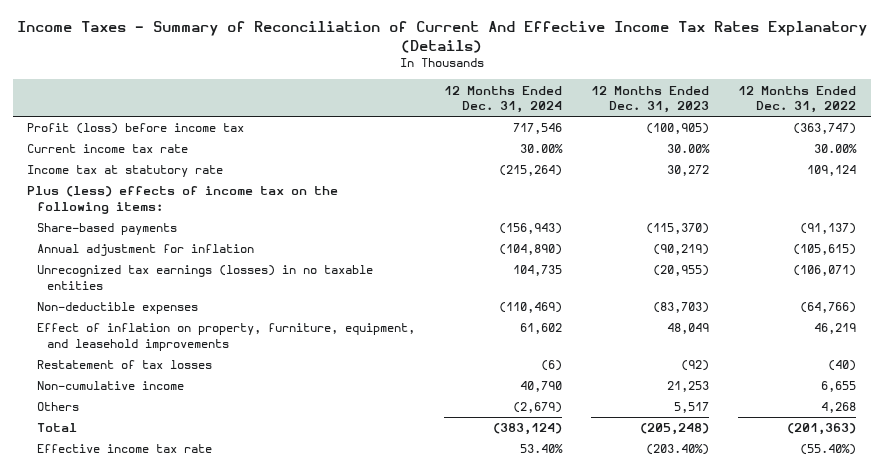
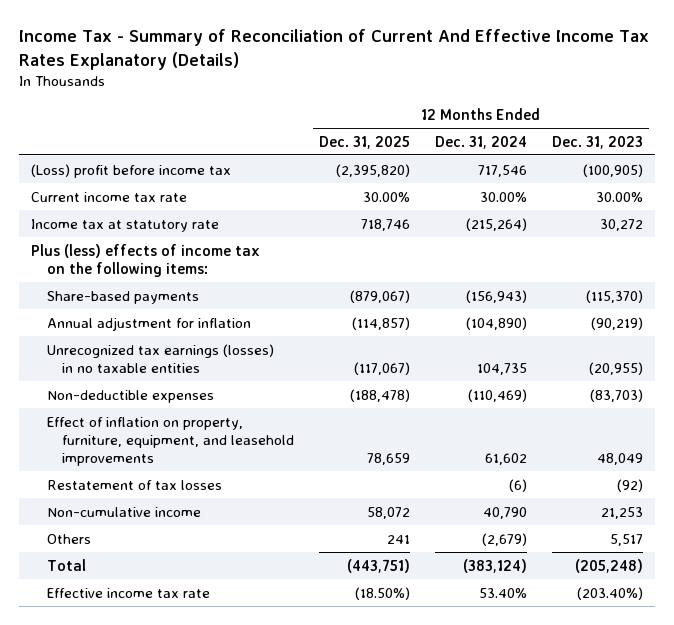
[16,20,867,53] Income Taxes - Summary of Reconciliation of Current And Effective Income Tax Rates Explanatory (Details) -> [18,29,649,70] Income Tax - Summary of Reconciliation of Current And Effective Income Tax Rates Explanatory (Details)
[738,85,857,114] 12 Months Ended Dec. 31, 2022 -> none
none -> [319,135,411,149] Dec. 31, 2025
[27,123,245,135] Profit (loss) before income tax -> [31,163,232,178] (Loss) profit before income tax

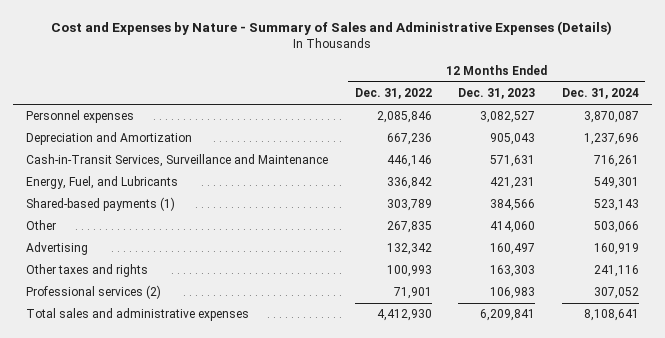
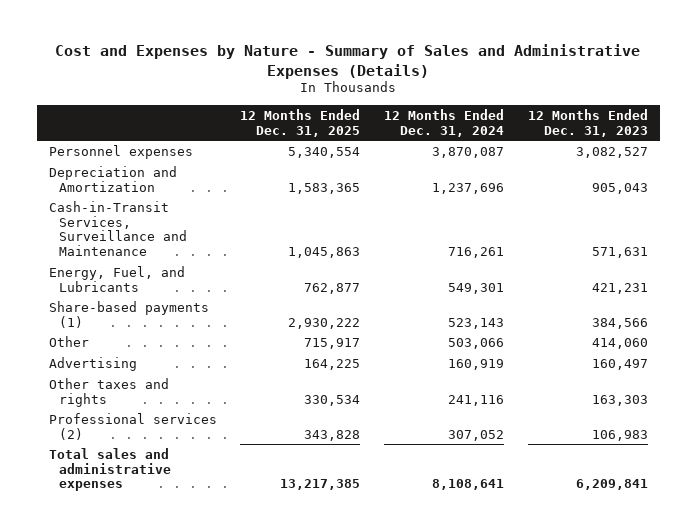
[354,88,432,100] Dec. 31, 2022 -> none
none -> [240,108,361,137] 12 Months Ended Dec. 31, 2025
[26,197,176,212] Shared-based payments (1) -> [48,300,209,328] Share-based payments (1)

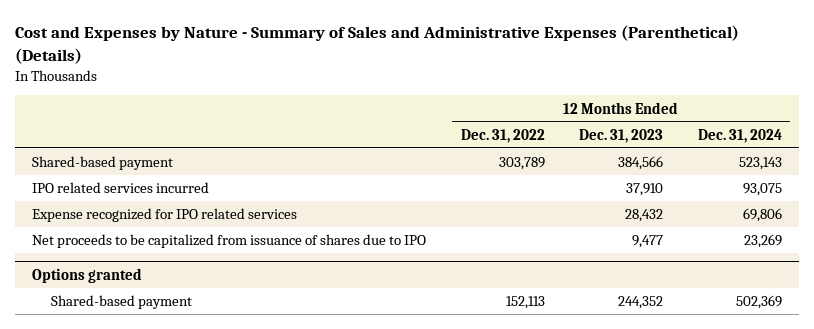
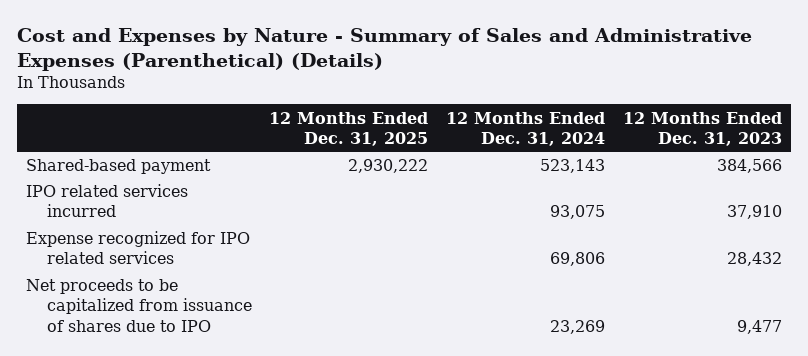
[460,128,545,143] Dec. 31, 2022 -> none
none -> [269,111,429,146] 12 Months Ended Dec. 31, 2025
[32,267,143,283] Options granted -> none
[51,295,193,310] Shared-based payment -> none

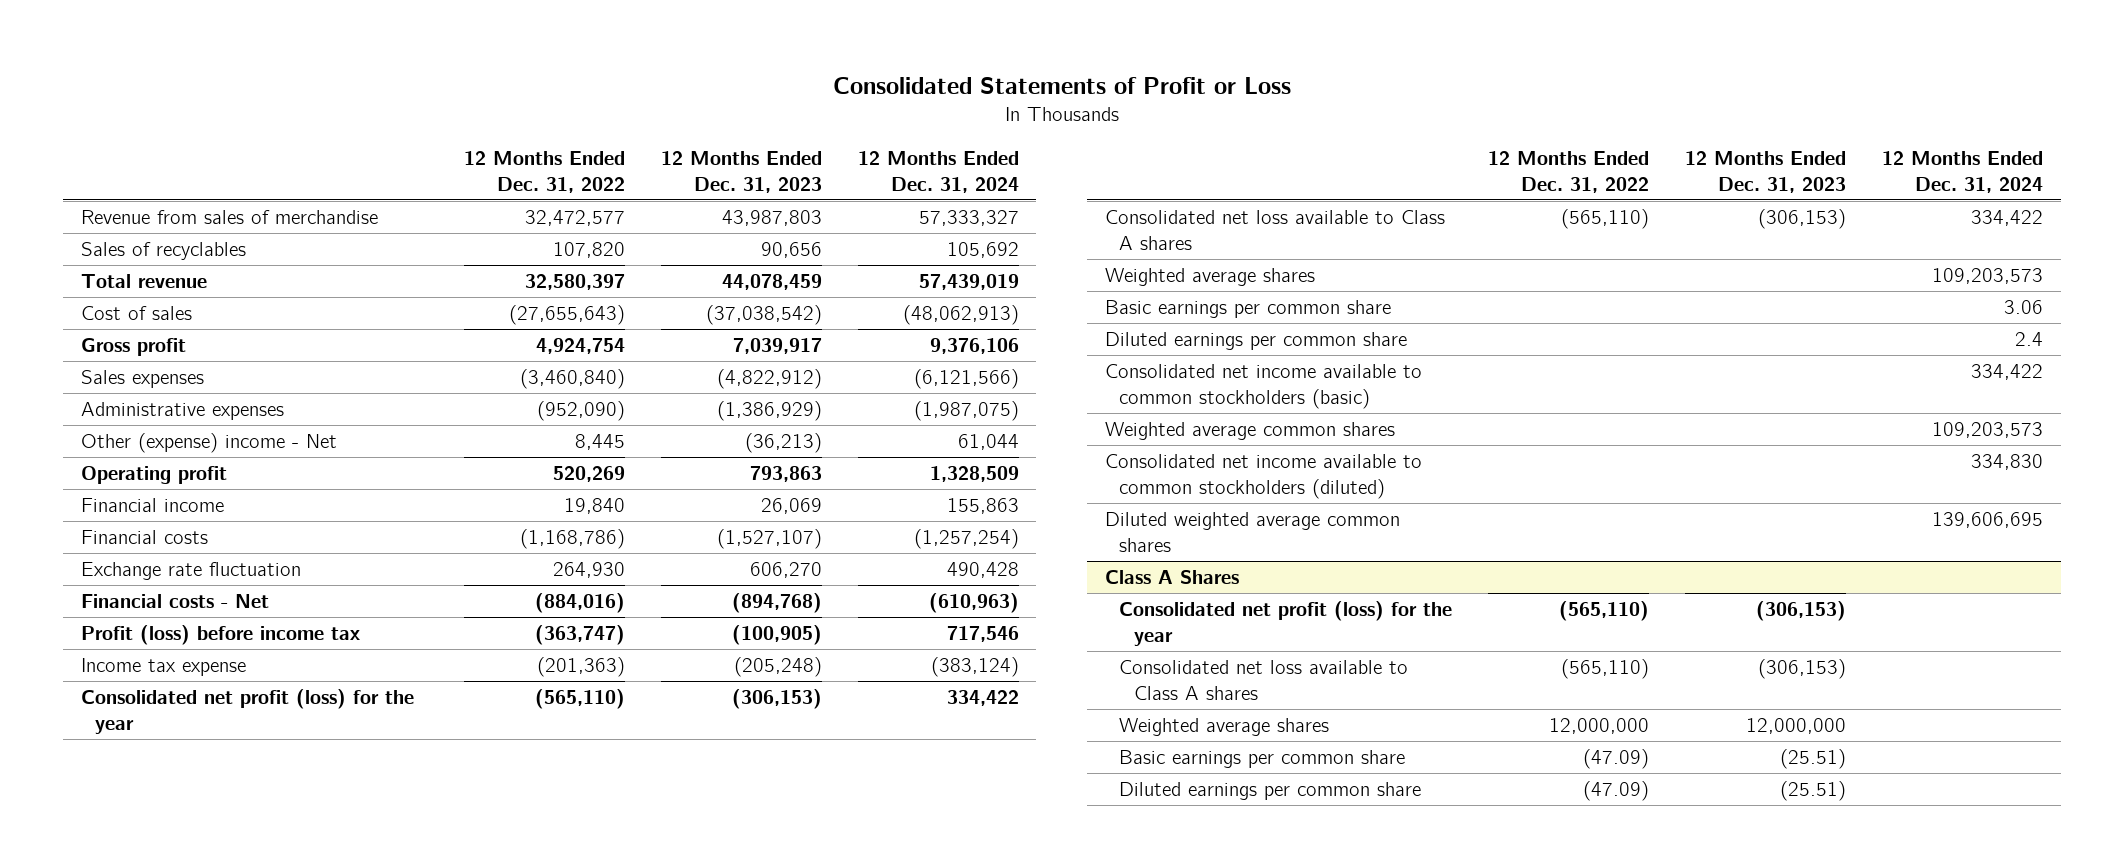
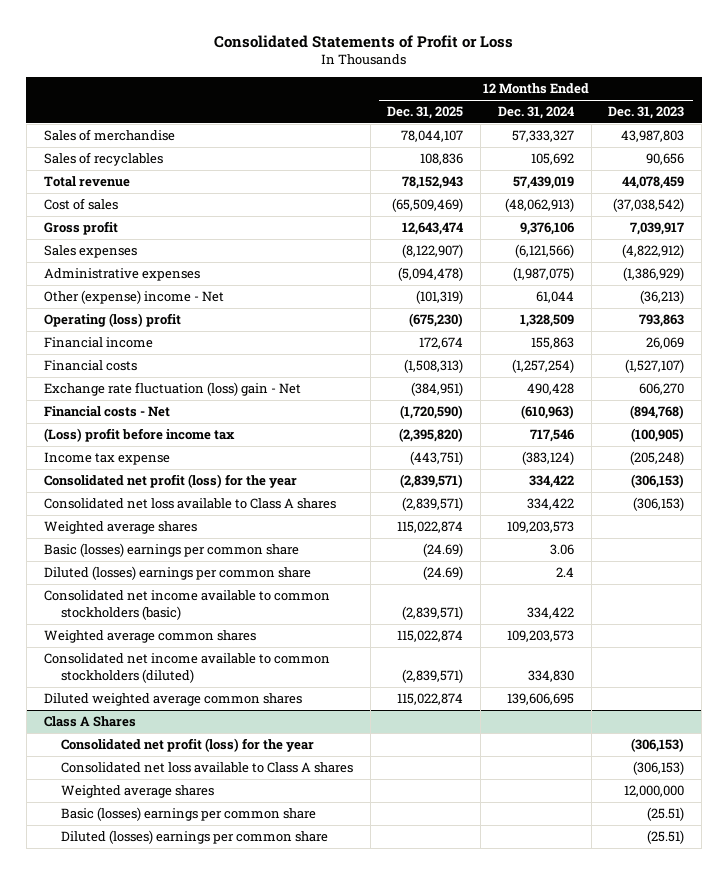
[463,150,625,193] 12 Months Ended Dec. 31, 2022 -> none
none -> [387,106,464,120] Dec. 31, 2025
[80,209,378,224] Revenue from sales of merchandise -> [43,129,175,142] Sales of merchandise
[80,465,227,484] Operating profit -> [43,313,181,328] Operating (loss) profit
[80,561,301,580] Exchange rate fluctuation -> [43,382,301,397] Exchange rate fluctuation (loss) gain - Net
[80,624,360,645] Profit (loss) before income tax -> [43,428,235,443] (Loss) profit before income tax
[1104,299,1391,318] Basic earnings per common share -> [43,543,299,558] Basic (losses) earnings per common share
[1104,331,1407,350] Diluted earnings per common share -> [43,566,311,581] Diluted (losses) earnings per common share
[1119,749,1406,768] Basic earnings per common share -> [60,807,316,822] Basic (losses) earnings per common share
[1119,781,1422,800] Diluted earnings per common share -> [60,830,328,845] Diluted (losses) earnings per common share

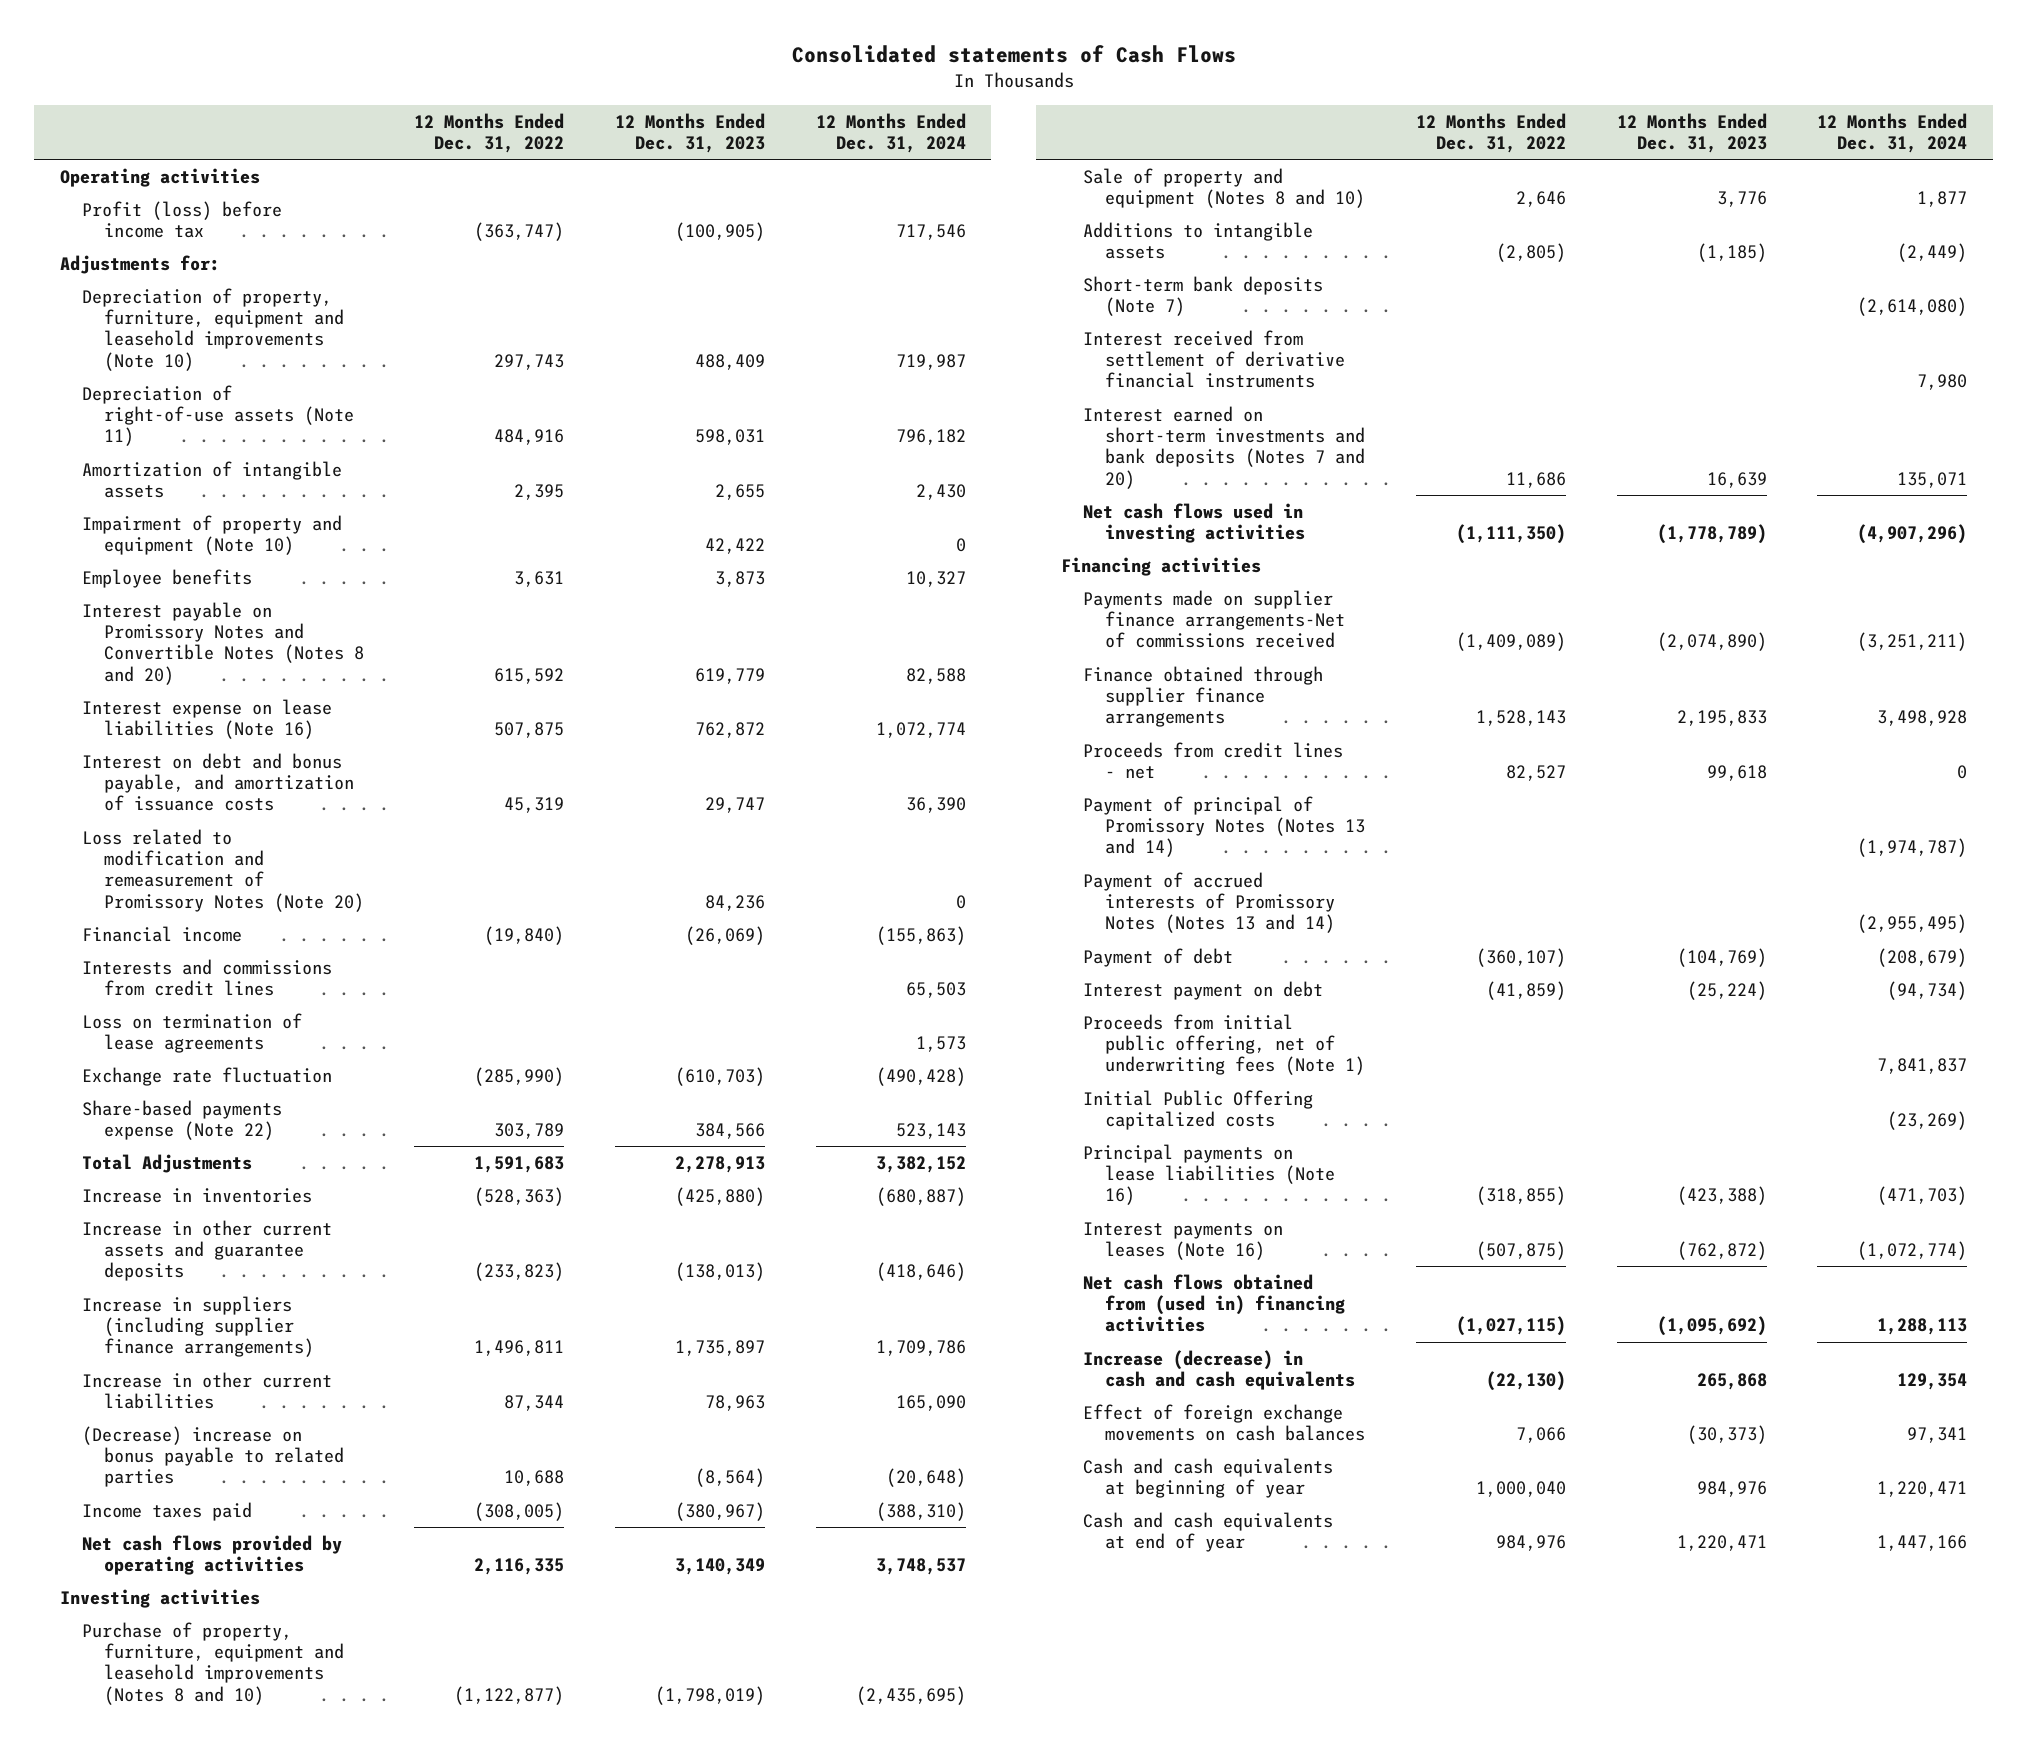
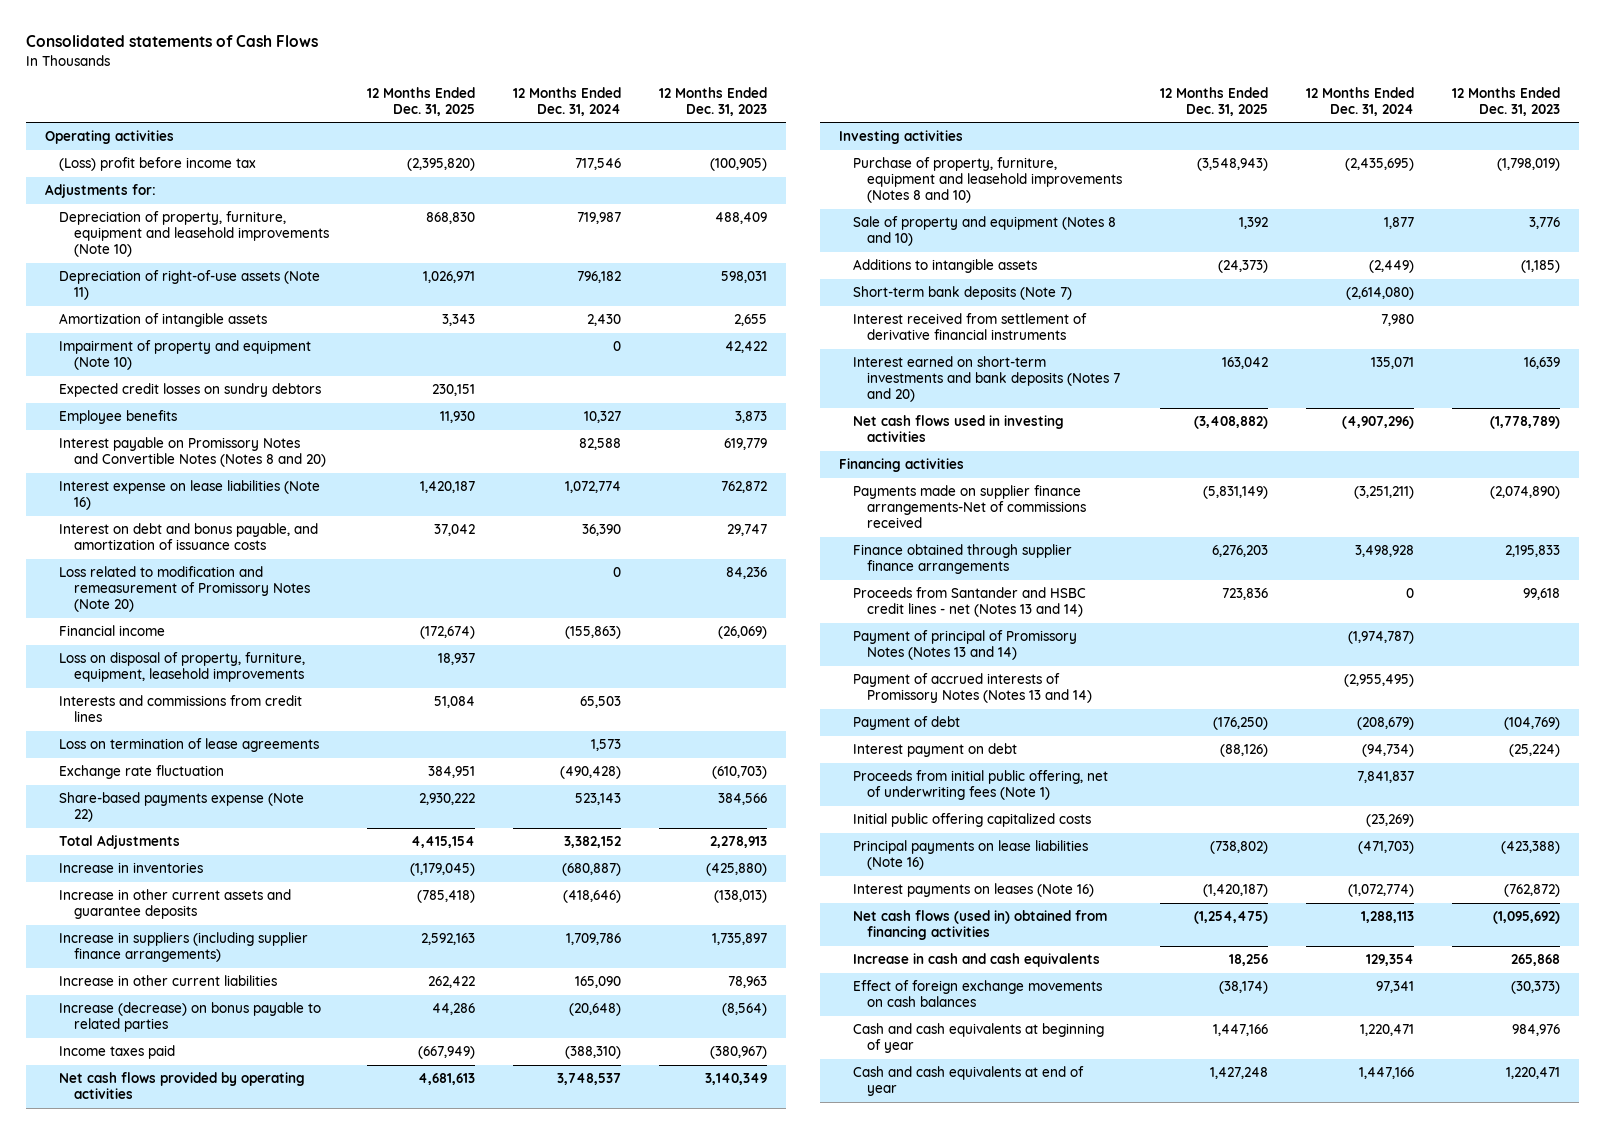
[414,112,565,154] 12 Months Ended Dec. 31, 2022 -> none
none -> [366,86,475,116] 12 Months Ended Dec. 31, 2025
[81,200,282,239] Profit (loss) before income tax -> [59,157,257,172] (Loss) profit before income tax
none -> [59,383,322,398] Expected credit losses on sundry debtors
none -> [59,652,306,683] Loss on disposal of property, furniture, equipment, leasehold improvements
[81,1425,344,1488] (Decrease) increase on bonus payable to related parties -> [59,1002,322,1033] Increase (decrease) on bonus payable to related parties
[1083,741,1344,780] Proceeds from credit lines - net -> [852,587,1086,618] Proceeds from Santander and HSBC credit lines - net (Notes 13 and 14)
[1083,1089,1314,1131] Initial Public Offering capitalized costs -> [852,813,1091,828] Initial public offering capitalized costs
[1083,1273,1346,1333] Net cash flows obtained from (used in) financing activities -> [852,910,1107,941] Net cash flows (used in) obtained from financing activities
[1083,1349,1356,1391] Increase (decrease) in cash and cash equivalents -> [852,953,1100,968] Increase in cash and cash equivalents

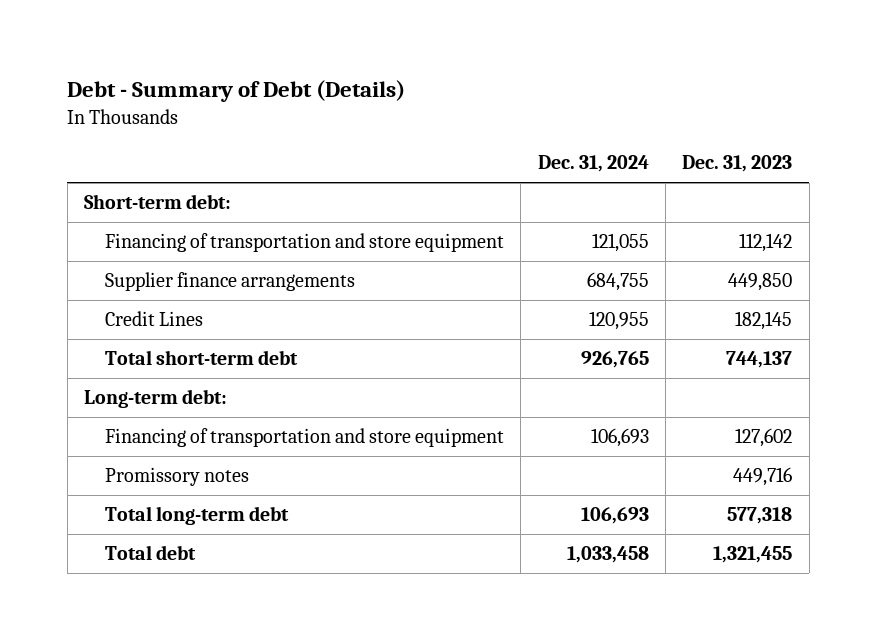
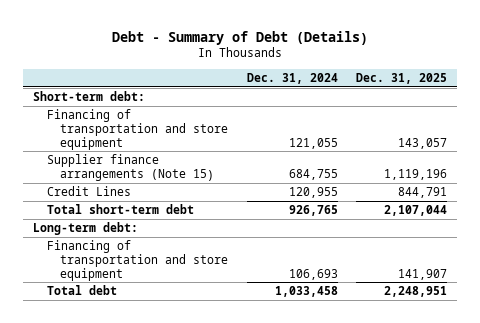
[682,155,793,173] Dec. 31, 2023 -> none
none -> [356,73,448,85] Dec. 31, 2025
[104,272,355,292] Supplier finance arrangements -> [46,154,215,181] Supplier finance arrangements (Note 15)
[104,467,249,487] Promissory notes -> none
[104,506,289,526] Total long-term debt -> none

